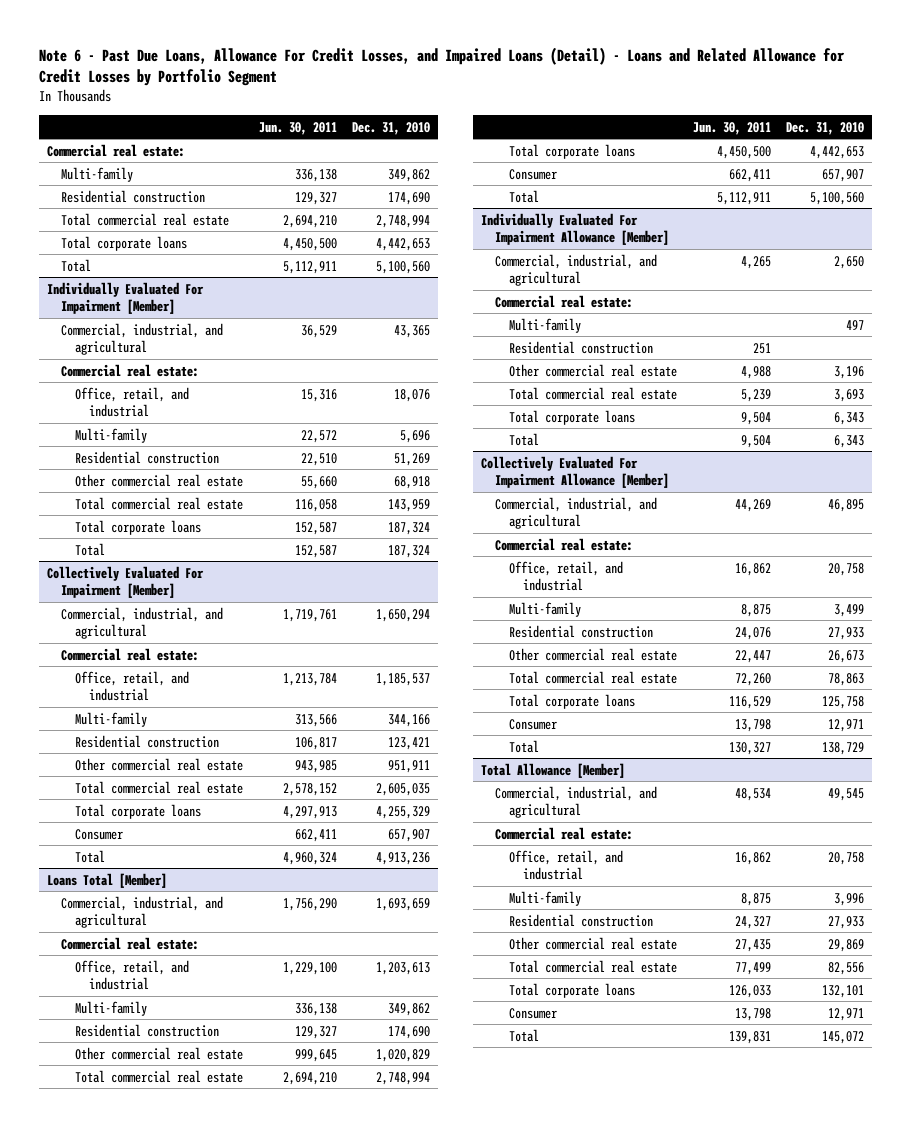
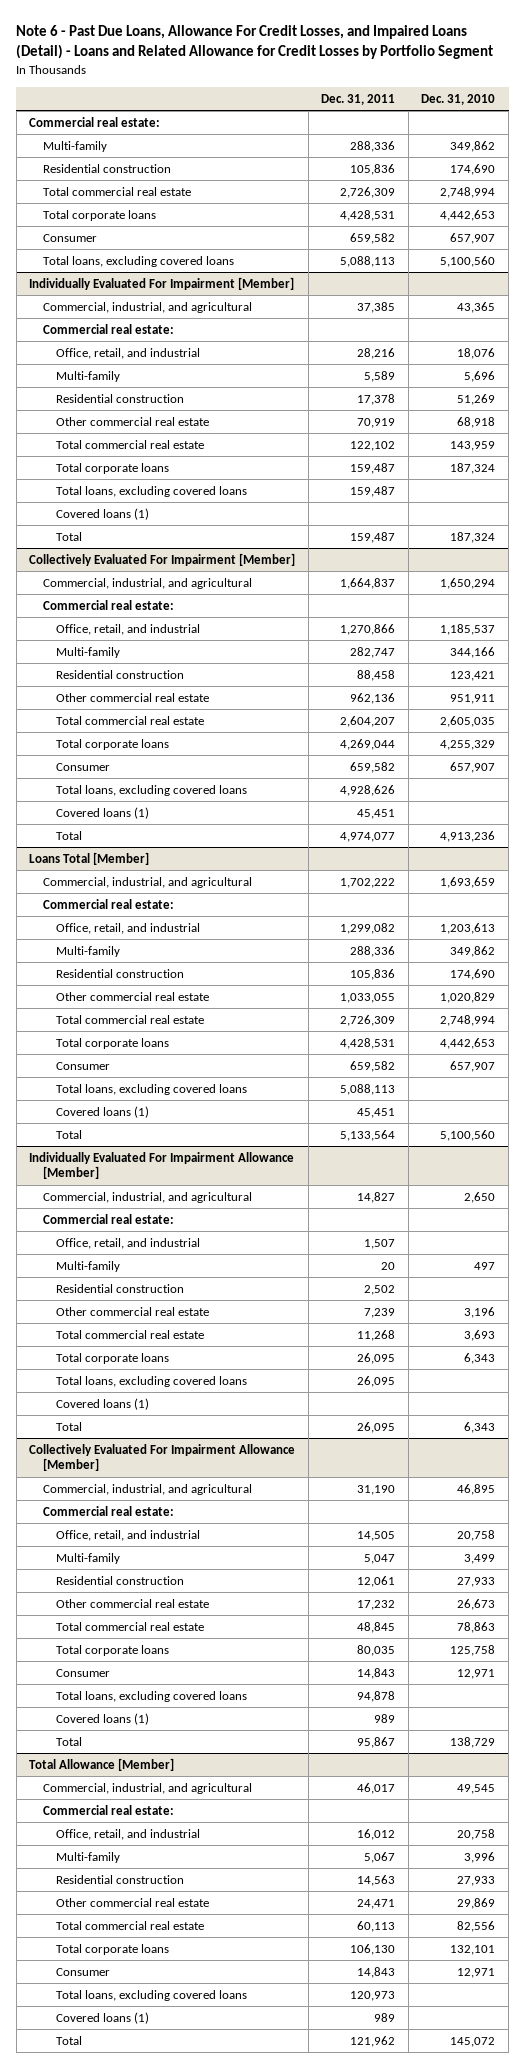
[258,121,337,135] Jun. 30, 2011 -> none
none -> [321,93,396,105] Dec. 31, 2011
none -> [42,233,97,242] Consumer
[60,258,91,272] Total -> [42,255,234,267] Total loans, excluding covered loans
none -> [56,485,248,497] Total loans, excluding covered loans
none -> [56,507,150,520] Covered loans (1)
none -> [56,784,248,796] Total loans, excluding covered loans
none -> [56,806,150,819] Covered loans (1)
none -> [56,1083,248,1095] Total loans, excluding covered loans
none -> [56,1105,150,1118] Covered loans (1)
none -> [56,1237,201,1249] Office, retail, and industrial
none -> [56,1375,248,1387] Total loans, excluding covered loans
none -> [56,1397,150,1410] Covered loans (1)
none -> [56,1690,248,1702] Total loans, excluding covered loans
none -> [56,1712,150,1725] Covered loans (1)
none -> [56,1989,248,2001] Total loans, excluding covered loans
none -> [56,2011,150,2024] Covered loans (1)

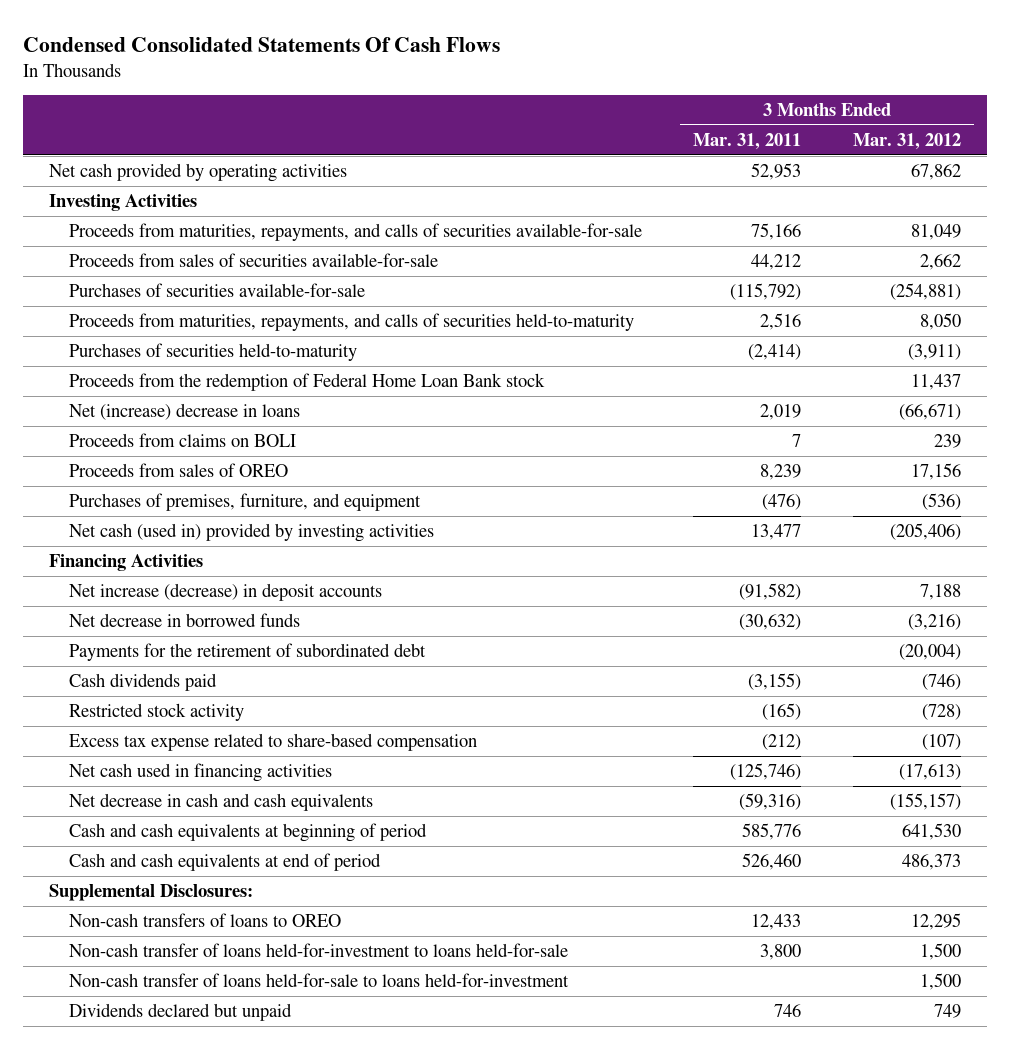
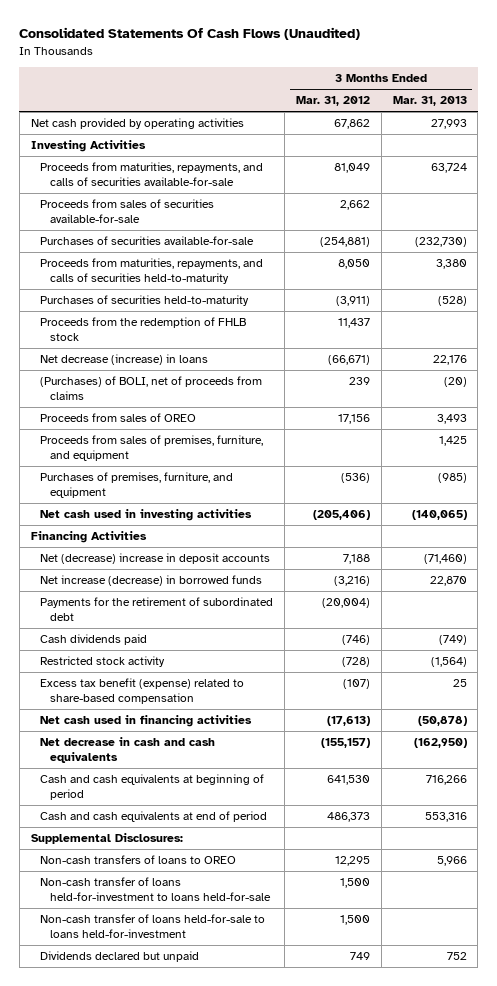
[23,36,501,52] Condensed Consolidated Statements Of Cash Flows -> [19,27,361,41] Consolidated Statements Of Cash Flows (Unaudited)
[693,132,802,150] Mar. 31, 2011 -> none
none -> [392,96,467,107] Mar. 31, 2013
[68,372,545,391] Proceeds from the redemption of Federal Home Loan Bank stock -> [40,317,247,342] Proceeds from the redemption of FHLB stock
[68,402,300,420] Net (increase) decrease in loans -> [40,354,209,366] Net decrease (increase) in loans
[68,432,296,447] Proceeds from claims on BOLI -> [40,376,263,401] (Purchases) of BOLI, net of proceeds from claims
none -> [40,435,264,462] Proceeds from sales of premises, furniture, and equipment
[68,522,434,542] Net cash (used in) provided by investing activities -> [40,509,253,522] Net cash used in investing activities
[68,582,382,601] Net increase (decrease) in deposit accounts -> [40,553,271,565] Net (decrease) increase in deposit accounts
[68,612,300,627] Net decrease in borrowed funds -> [40,575,263,587] Net increase (decrease) in borrowed funds
[68,732,477,751] Excess tax expense related to share-based compensation -> [40,678,245,705] Excess tax benefit (expense) related to share-based compensation

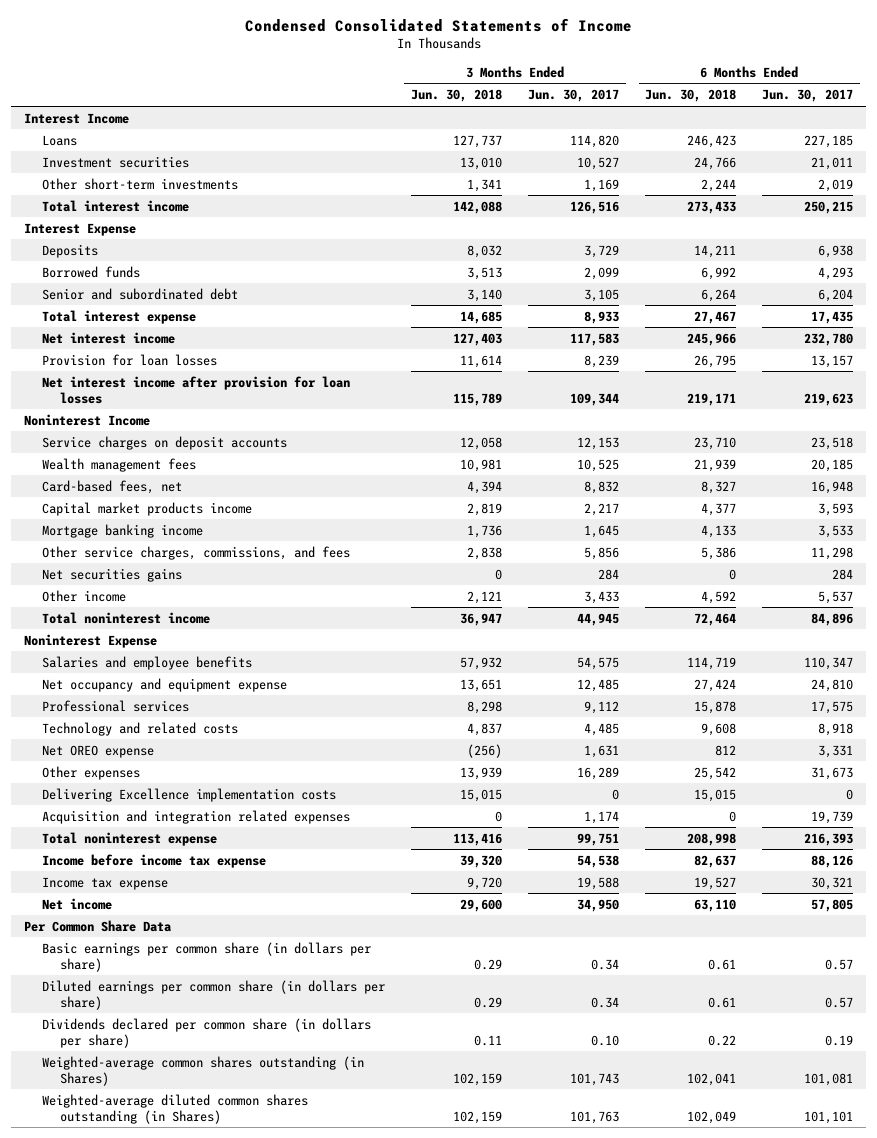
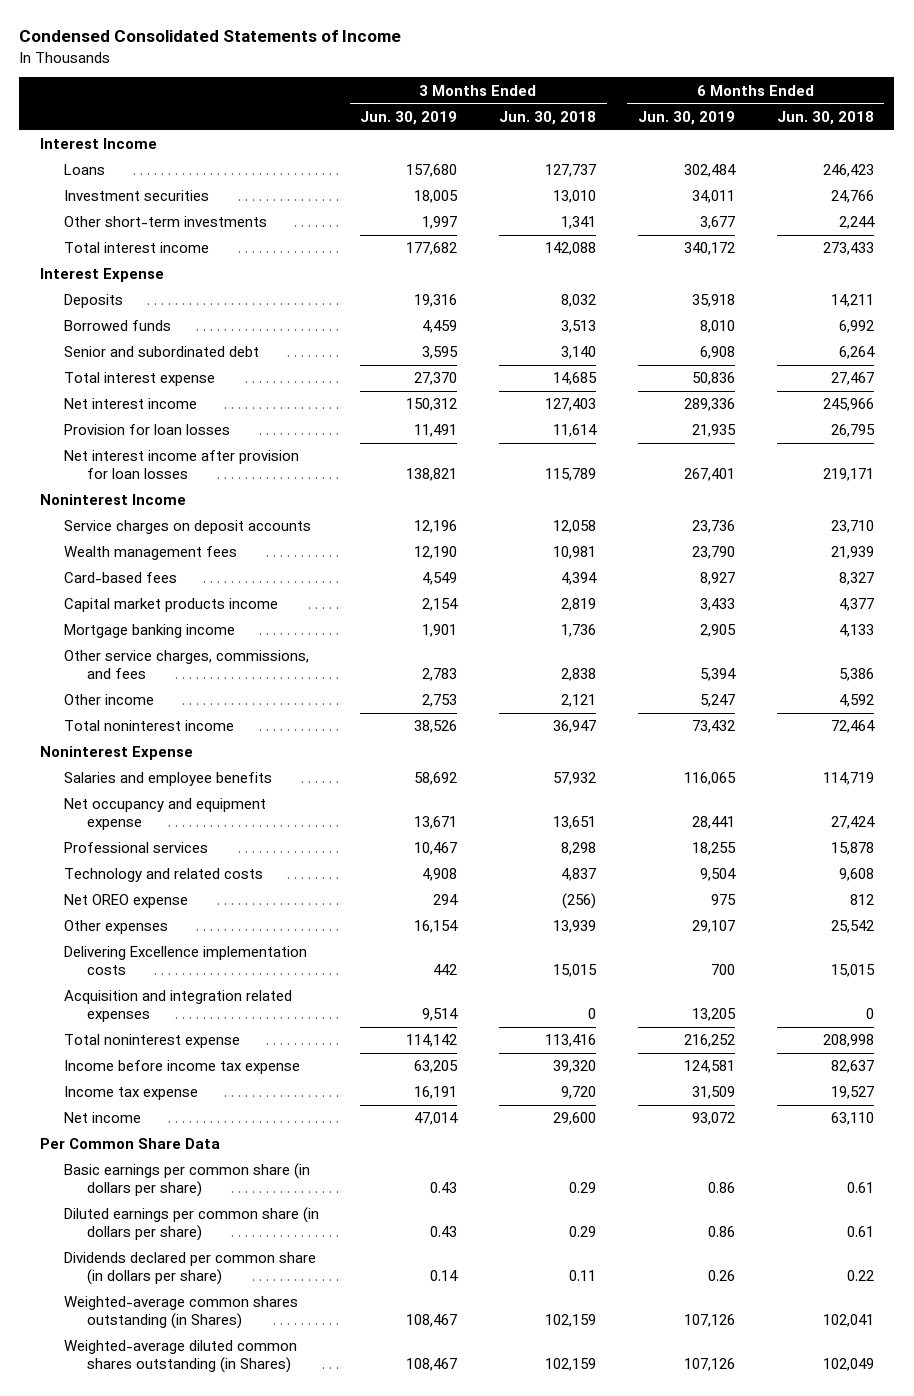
[528,89,620,103] Jun. 30, 2017 -> none
[762,89,854,103] Jun. 30, 2017 -> none
none -> [360,111,458,126] Jun. 30, 2019
none -> [637,111,735,126] Jun. 30, 2019
[41,479,182,494] Card-based fees, net -> [63,572,177,584] Card-based fees
[41,567,182,582] Net securities gains -> none

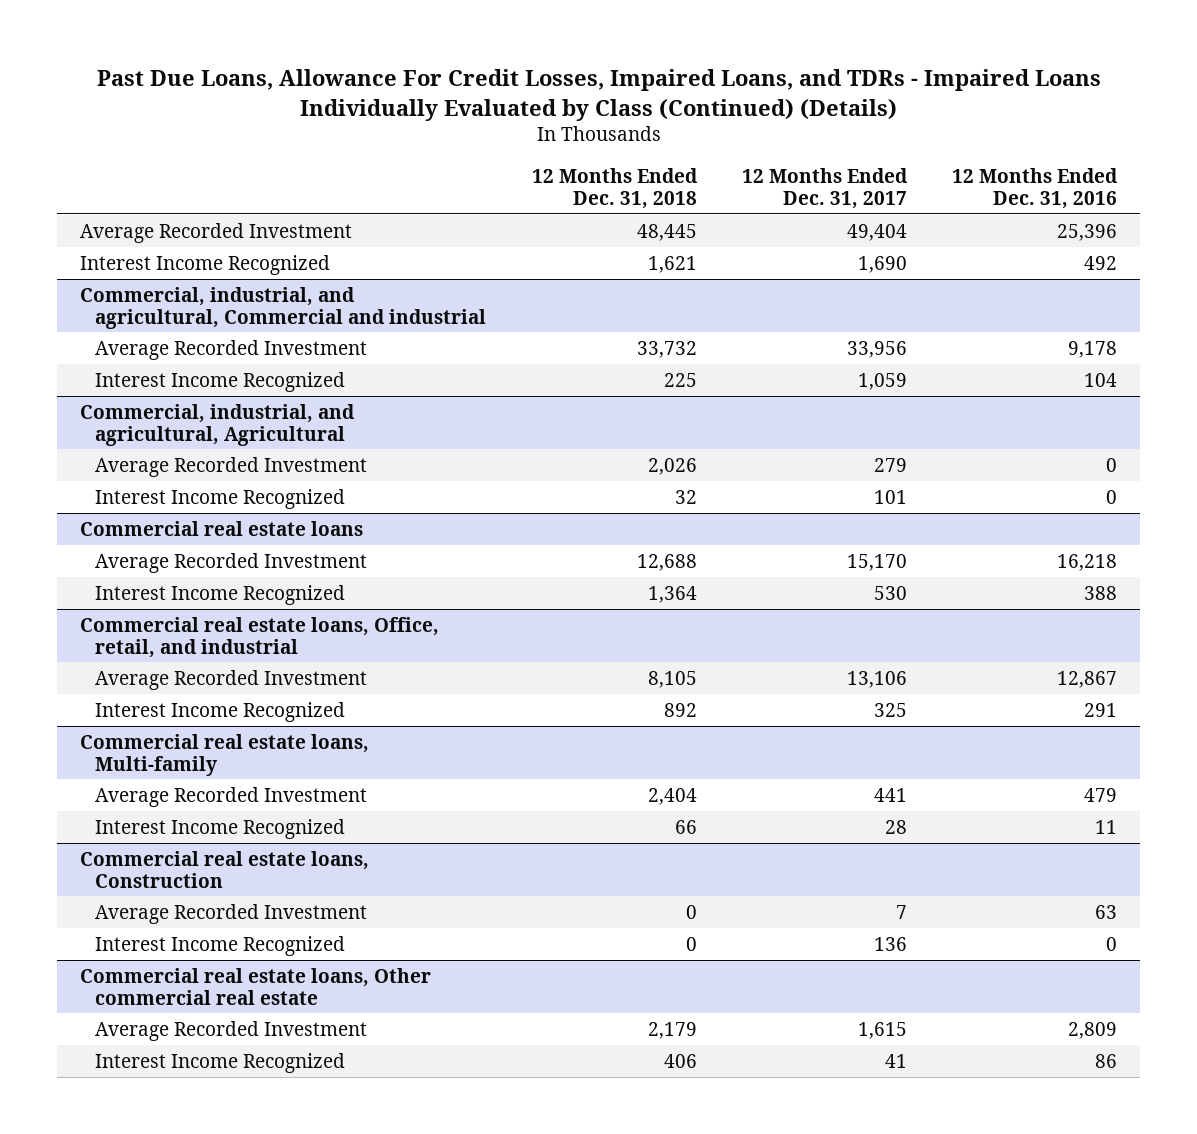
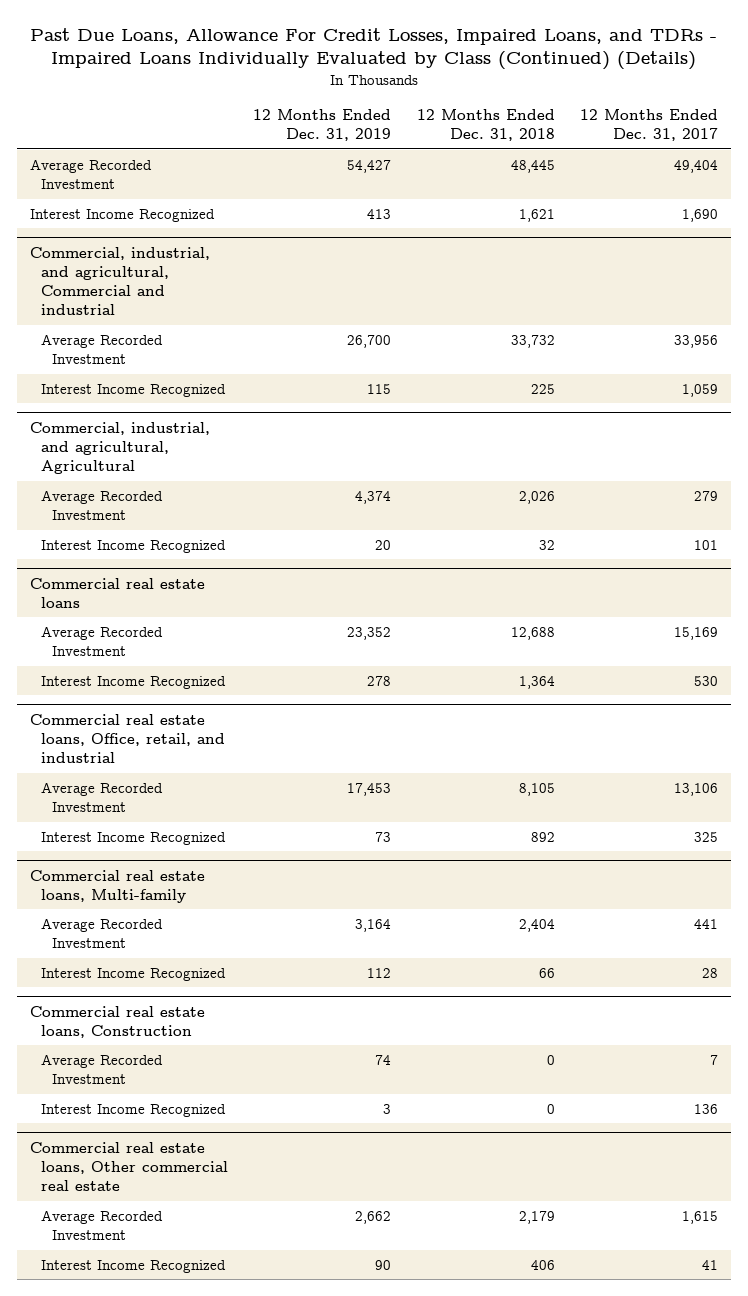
[952,167,1119,209] 12 Months Ended Dec. 31, 2016 -> none
none -> [253,108,392,142] 12 Months Ended Dec. 31, 2019
[846,553,907,571] 15,170 -> [674,626,719,640] 15,169

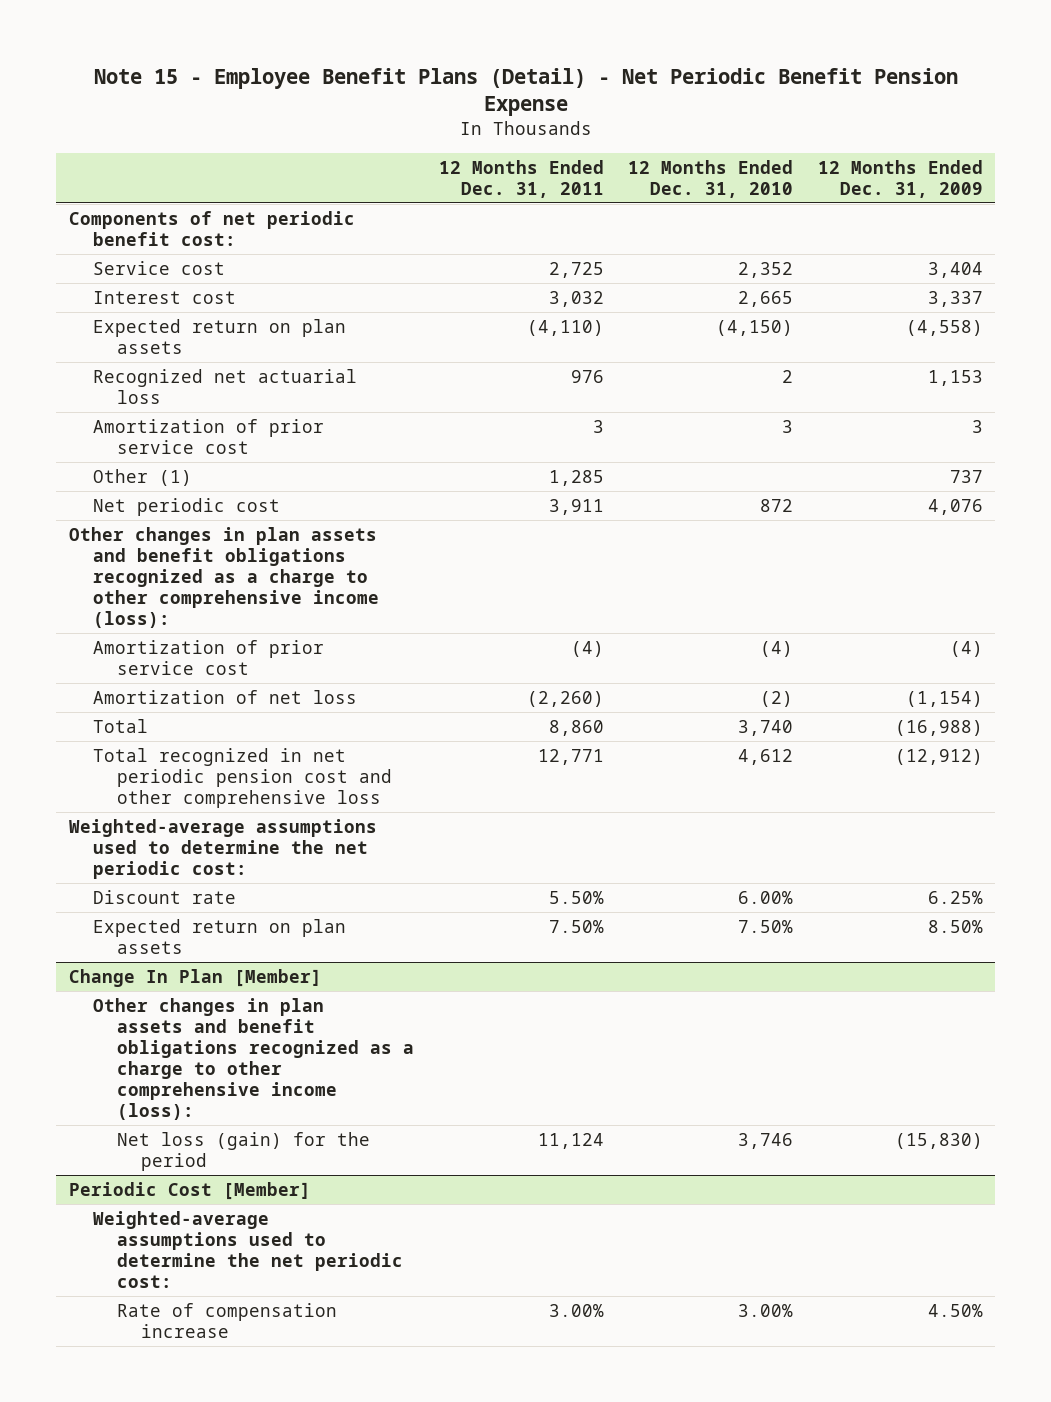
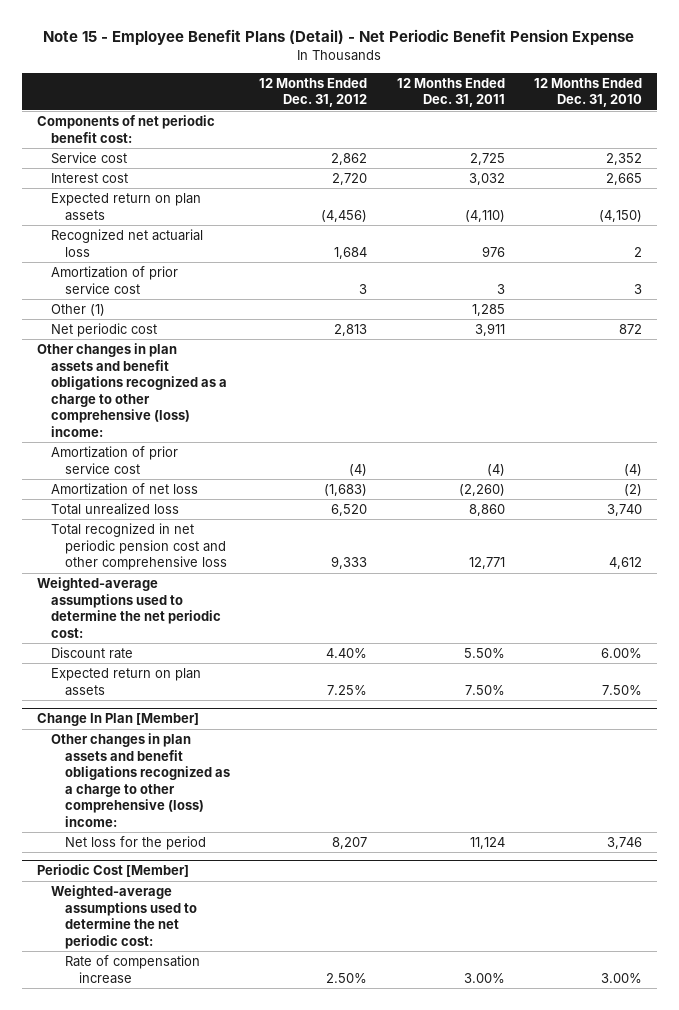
[817,159,983,198] 12 Months Ended Dec. 31, 2009 -> none
none -> [259,77,368,108] 12 Months Ended Dec. 31, 2012
[68,526,379,628] Other changes in plan assets and benefit obligations recognized as a charge to other comprehensive income (loss): -> [36,342,227,437] Other changes in plan assets and benefit obligations recognized as a charge to other comprehensive (loss) income:
[92,718,148,733] Total -> [50,502,179,515] Total unrealized loss
[92,997,415,1120] Other changes in plan assets and benefit obligations recognized as a charge to other comprehensive income (loss): -> [50,732,230,827] Other changes in plan assets and benefit obligations recognized as a charge to other comprehensive (loss) income:
[117,1131,371,1171] Net loss (gain) for the period -> [64,835,206,850] Net loss for the period

